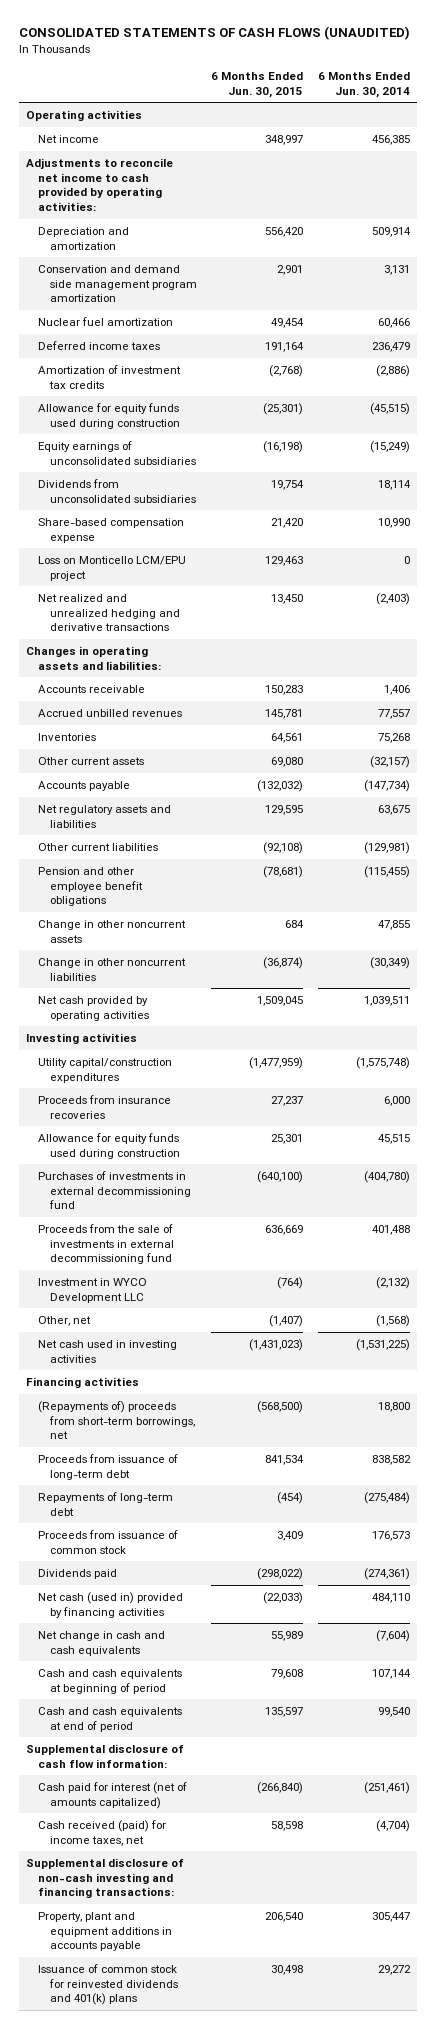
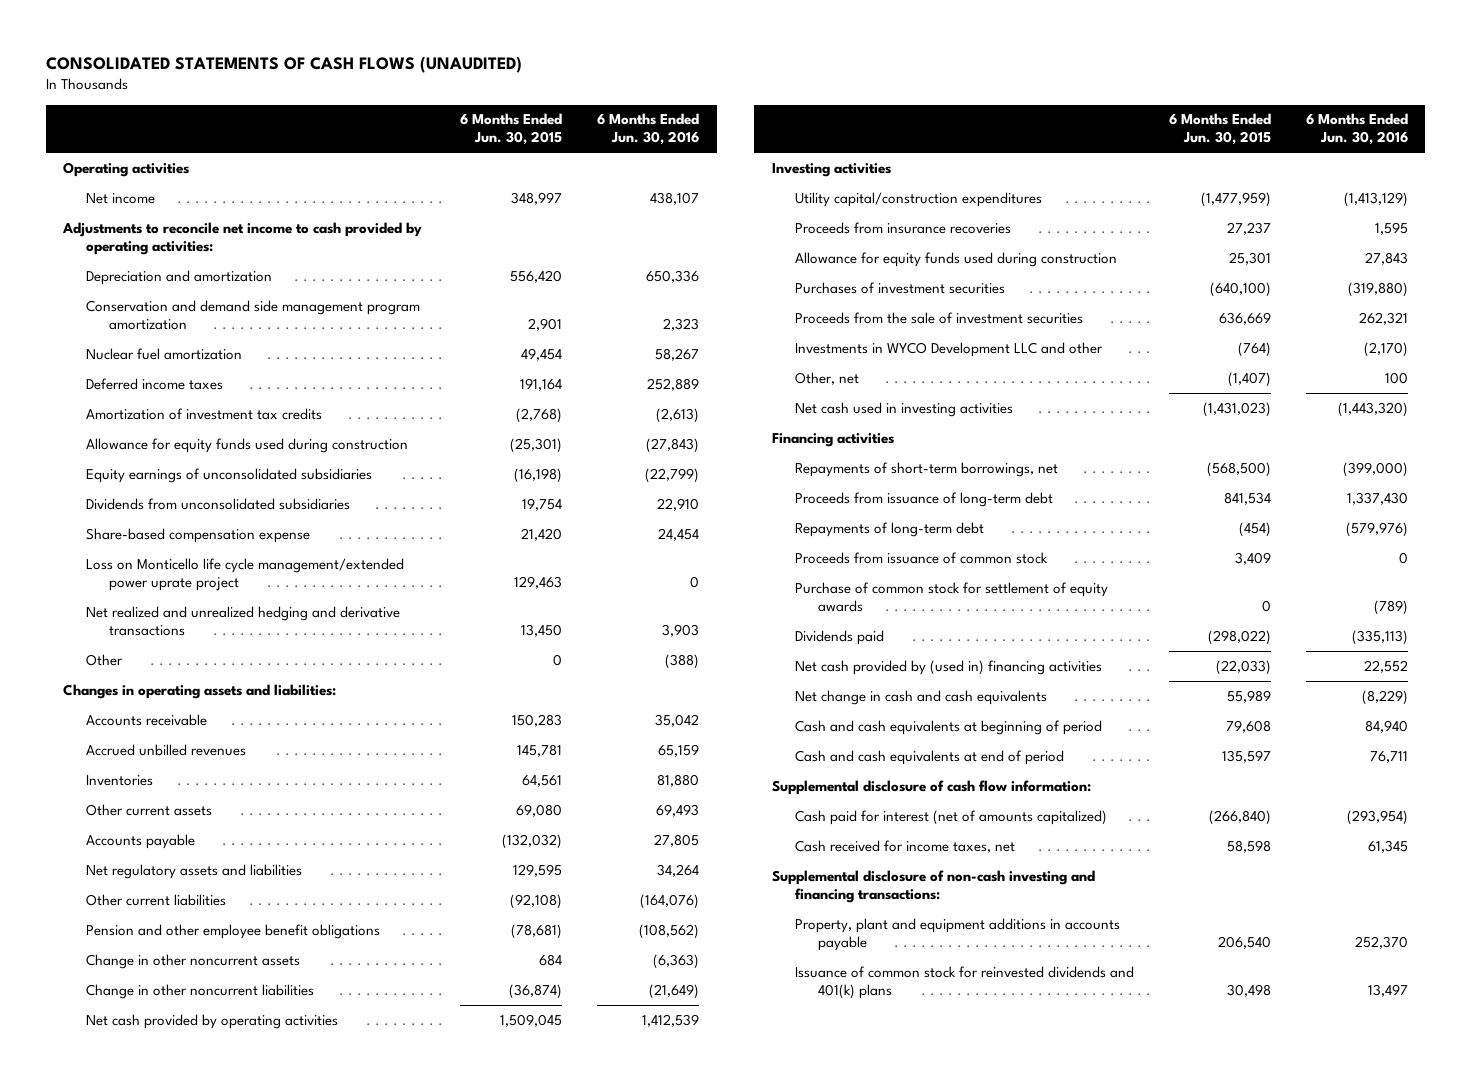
[317,72,410,98] 6 Months Ended Jun. 30, 2014 -> none
none -> [597,113,700,146] 6 Months Ended Jun. 30, 2016
[38,555,187,581] Loss on Monticello LCM/EPU project -> [85,557,404,591] Loss on Monticello life cycle management/extended power uprate project
none -> [85,653,123,666] Other
[38,1170,192,1210] Purchases of investments in external decommissioning fund -> [794,281,1005,294] Purchases of investment securities
[38,1223,175,1265] Proceeds from the sale of investments in external decommissioning fund -> [794,311,1083,324] Proceeds from the sale of investment securities
[38,1277,148,1303] Investment in WYCO Development LLC -> [794,341,1103,357] Investments in WYCO Development LLC and other
[38,1400,196,1440] (Repayments of) proceeds from short-term borrowings, net -> [794,461,1058,477] Repayments of short-term borrowings, net
none -> [794,581,1108,612] Purchase of common stock for settlement of equity awards
[38,1591,184,1618] Net cash (used in) provided by financing activities -> [794,659,1102,675] Net cash provided by (used in) financing activities
[38,1819,167,1846] Cash received (paid) for income taxes, net -> [794,839,1015,853] Cash received for income taxes, net

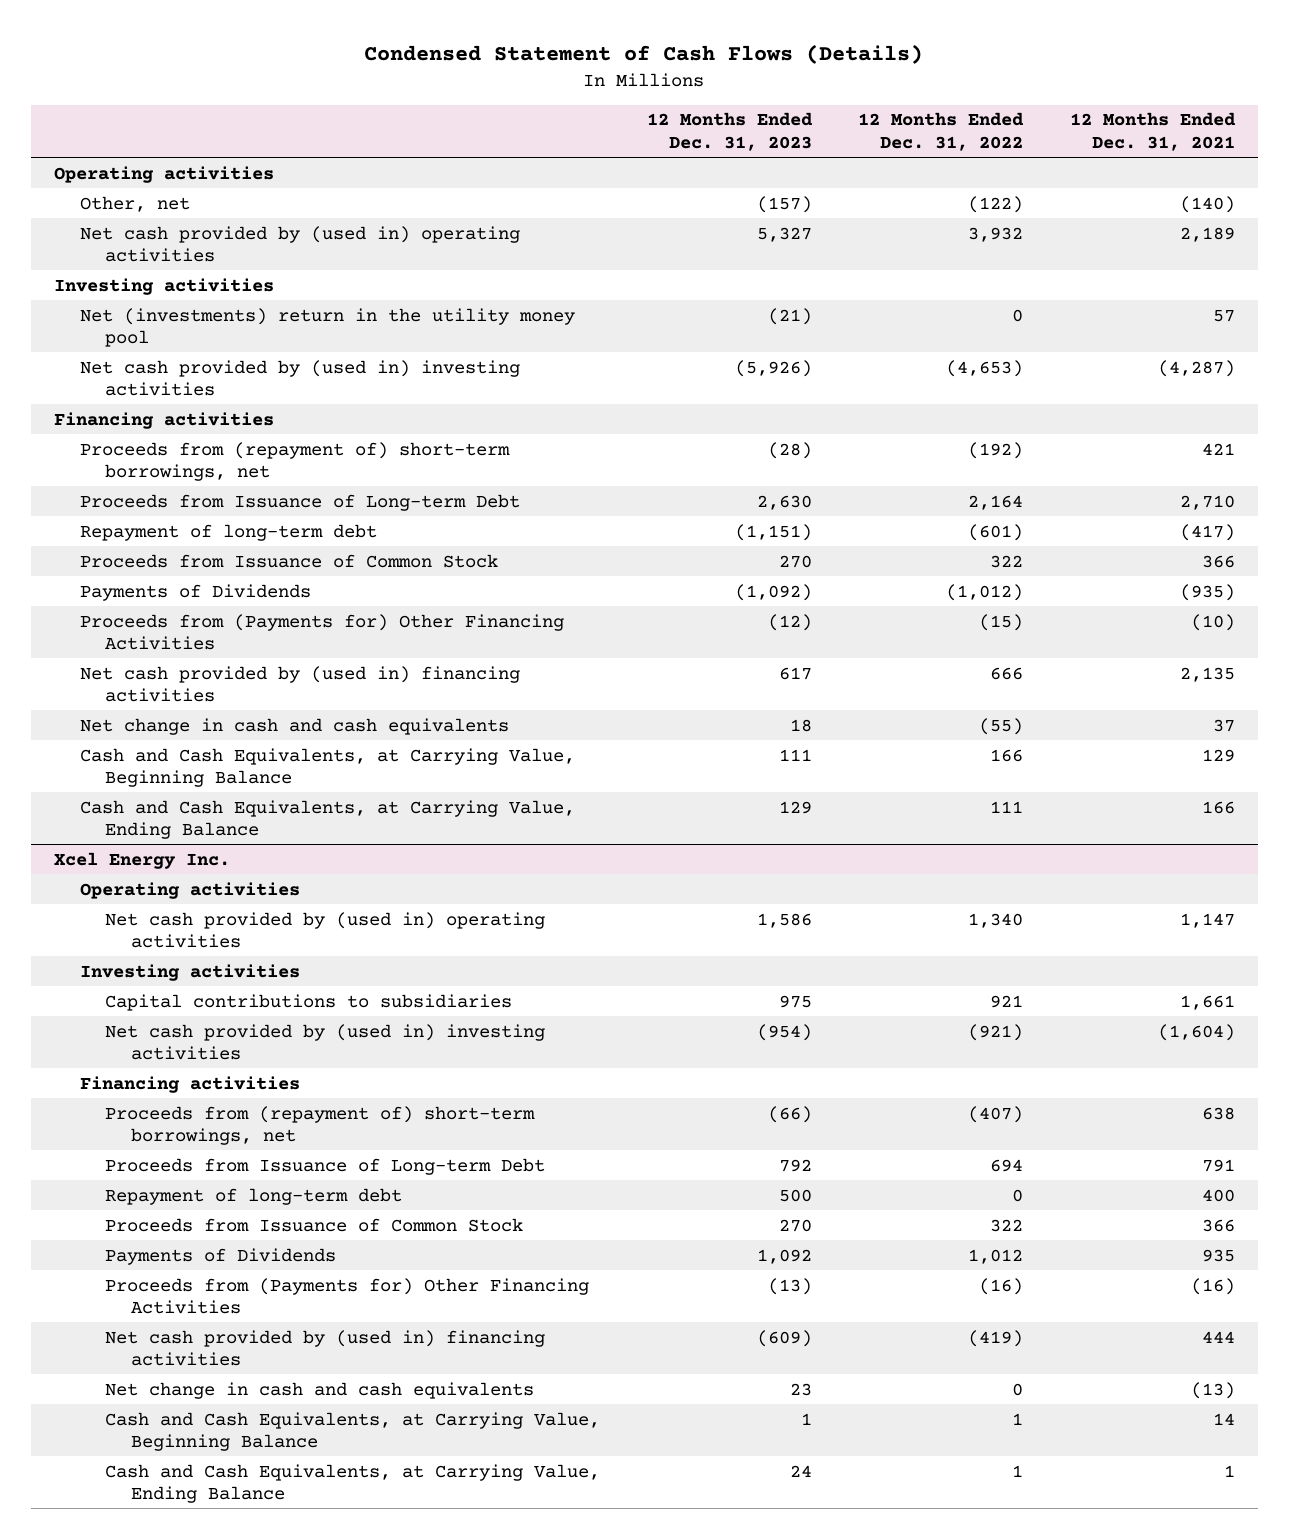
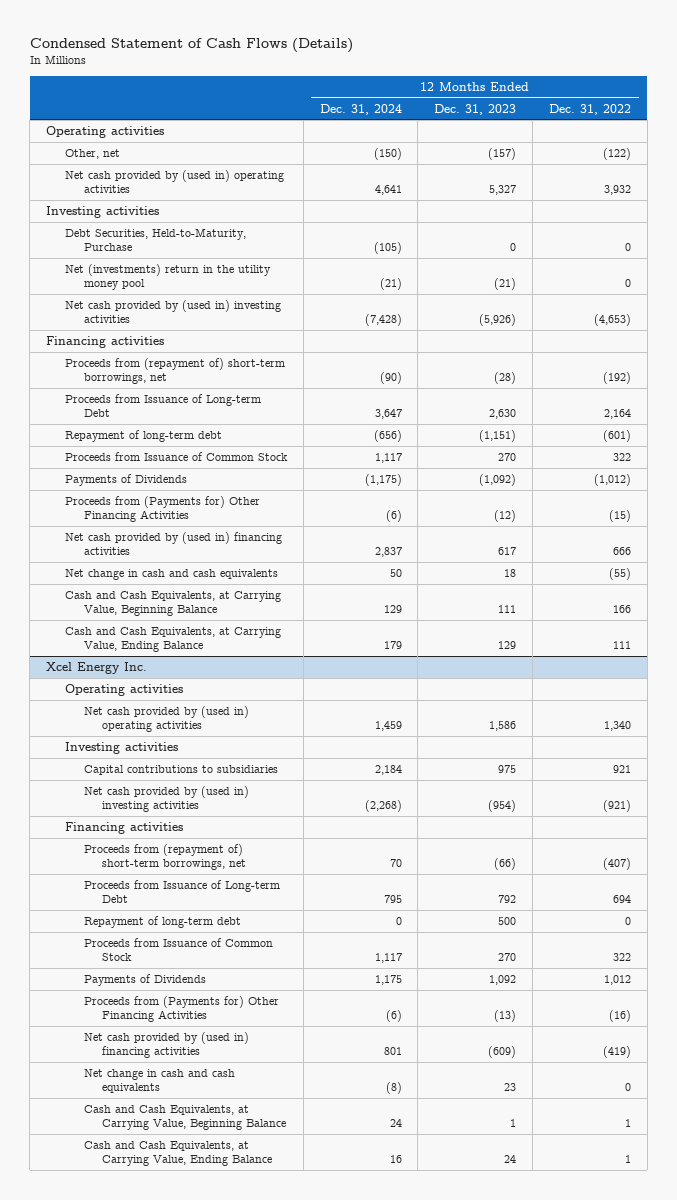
[1069,112,1236,151] 12 Months Ended Dec. 31, 2021 -> none
none -> [319,103,402,115] Dec. 31, 2024
none -> [64,227,246,252] Debt Securities, Held-to-Maturity, Purchase

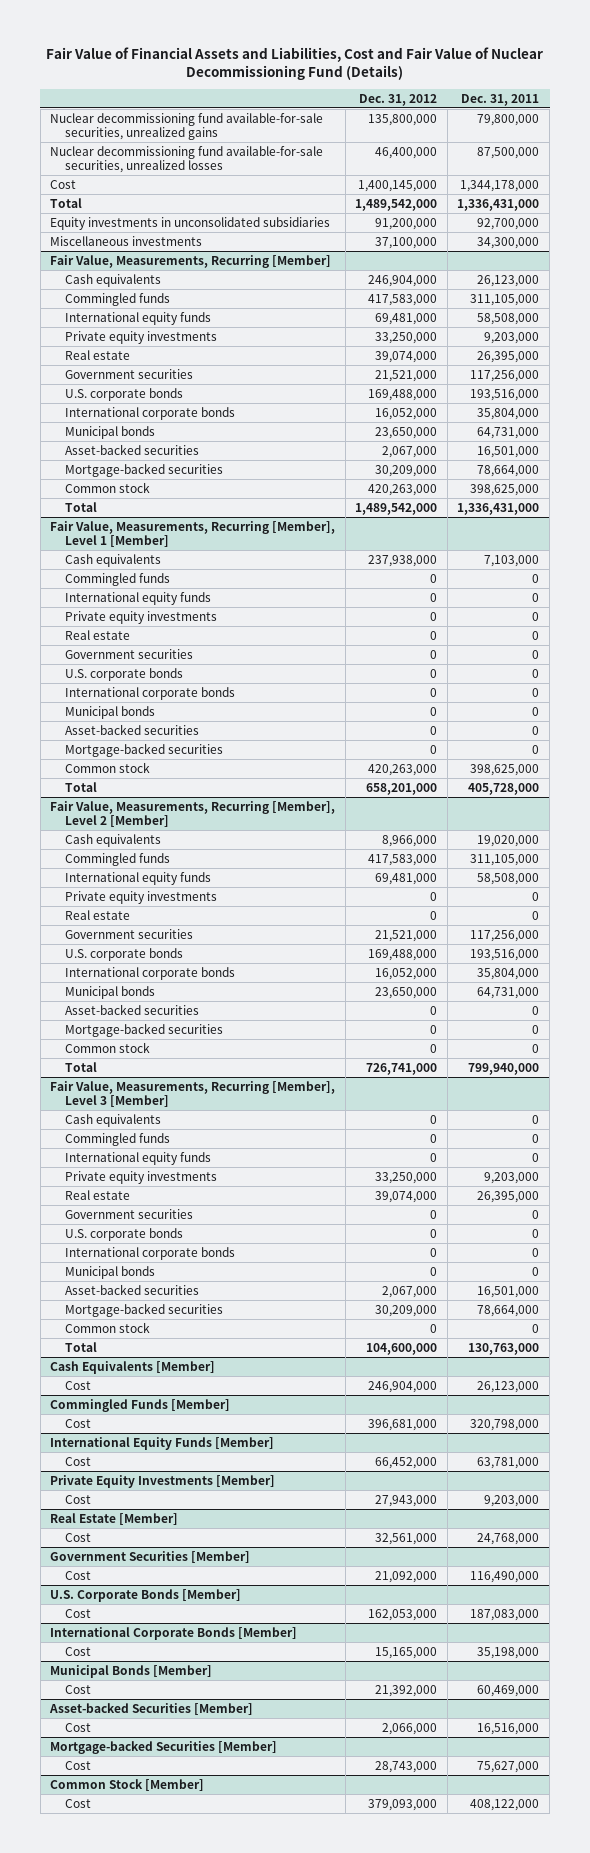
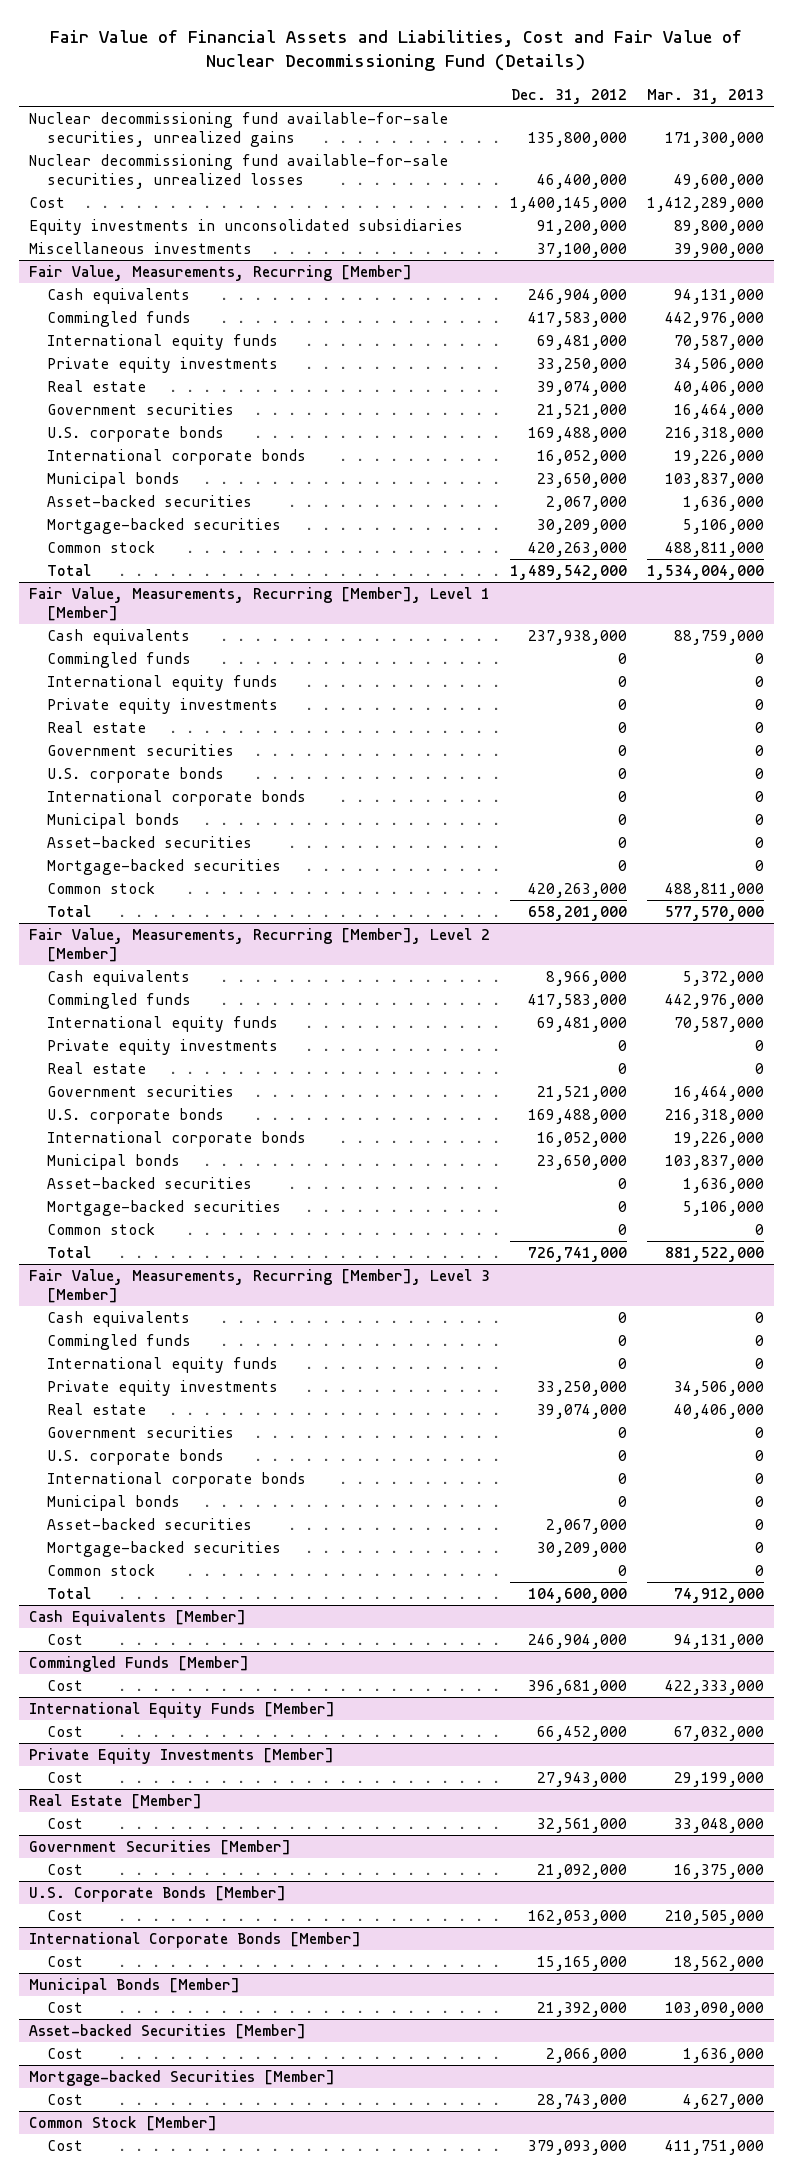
[461,93,540,106] Dec. 31, 2011 -> none
none -> [647,89,765,105] Mar. 31, 2013
[50,197,83,208] Total -> none

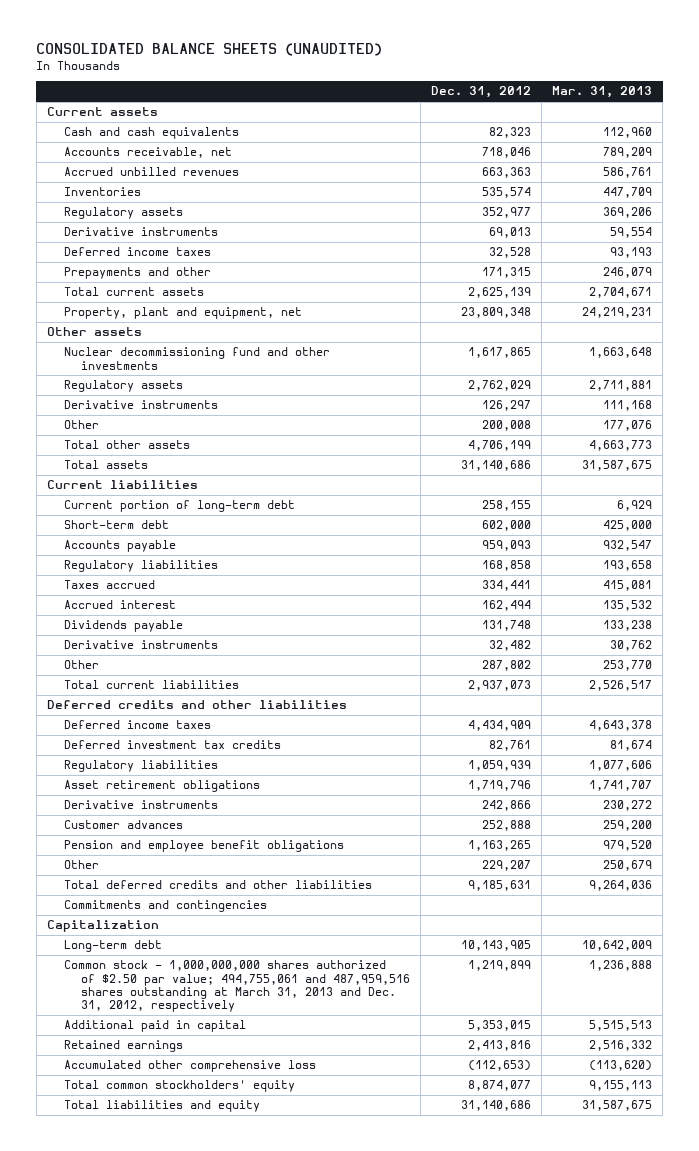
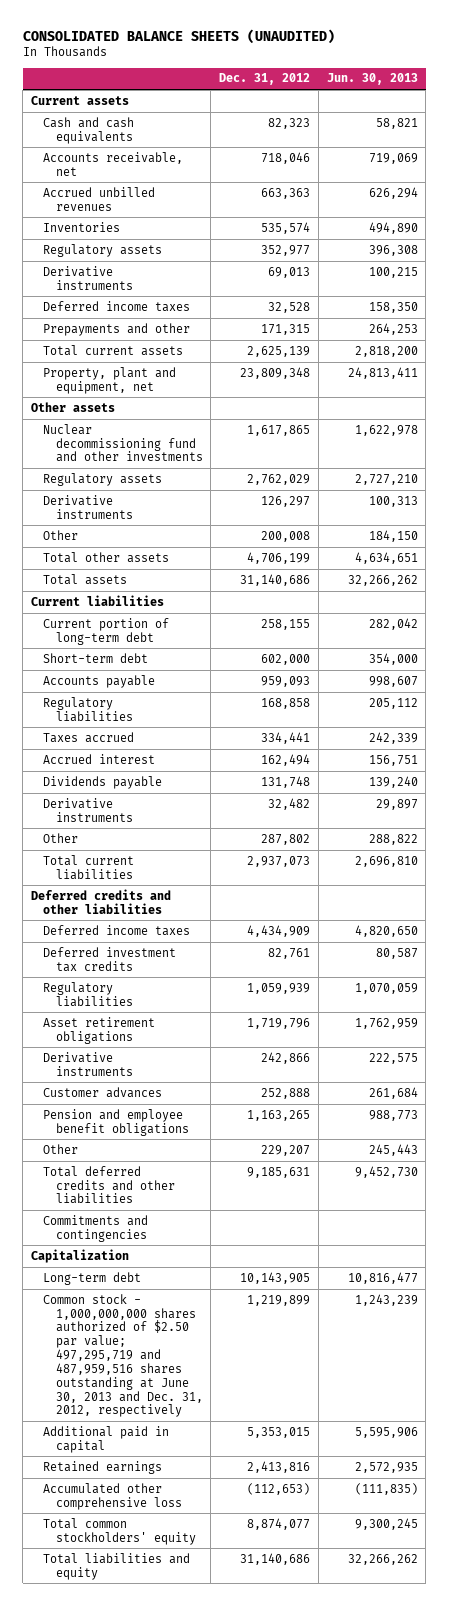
[552,86,653,99] Mar. 31, 2013 -> none
none -> [326,73,418,86] Jun. 30, 2013
[63,960,410,1013] Common stock - 1,000,000,000 shares authorized of $2.50 par value; 494,755,061 and 487,959,516 shares outstanding at March 31, 2013 and Dec. 31, 2012, respectively -> [43,1293,203,1418] Common stock - 1,000,000,000 shares authorized of $2.50 par value; 497,295,719 and 487,959,516 shares outstanding at June 30, 2013 and Dec. 31, 2012, respectively

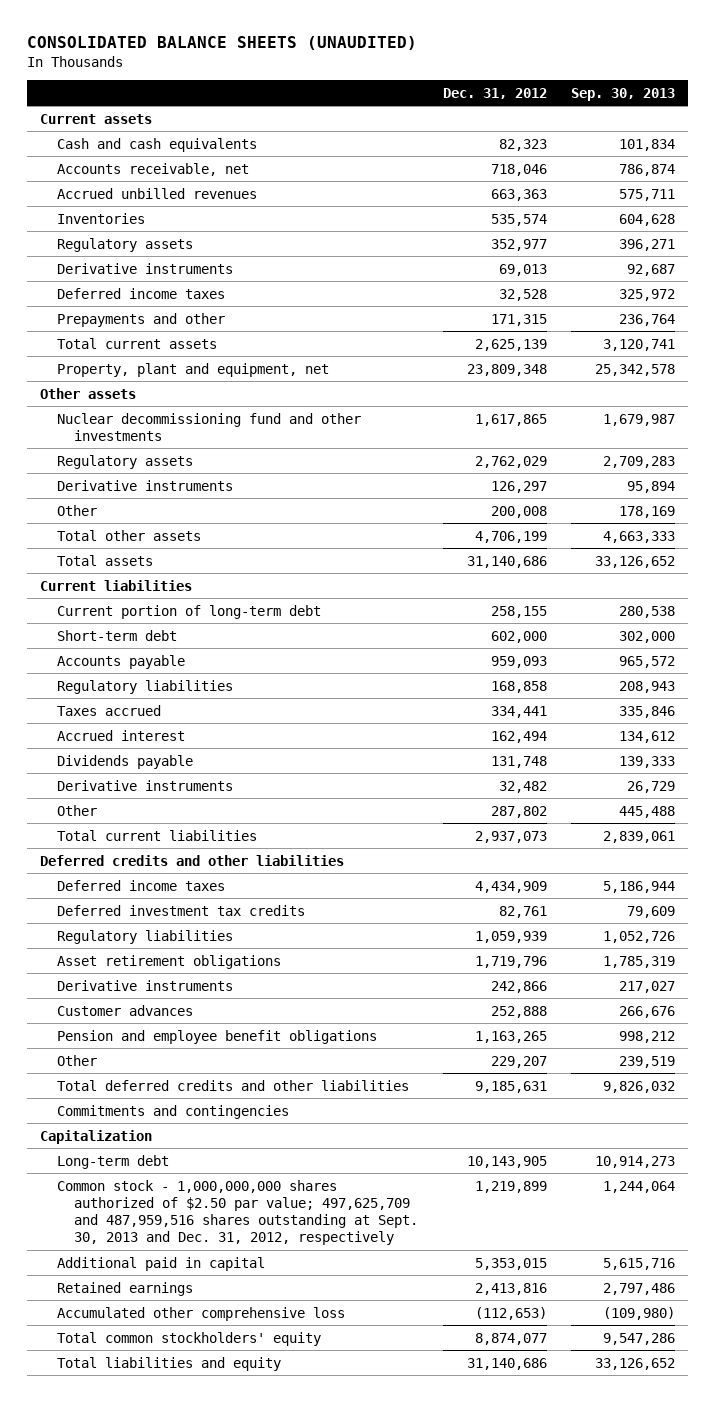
[326,73,418,86] Jun. 30, 2013 -> none
none -> [571,87,676,101] Sep. 30, 2013
[43,1293,203,1418] Common stock - 1,000,000,000 shares authorized of $2.50 par value; 497,295,719 and 487,959,516 shares outstanding at June 30, 2013 and Dec. 31, 2012, respectively -> [56,1179,418,1245] Common stock - 1,000,000,000 shares authorized of $2.50 par value; 497,625,709 and 487,959,516 shares outstanding at Sept. 30, 2013 and Dec. 31, 2012, respectively

